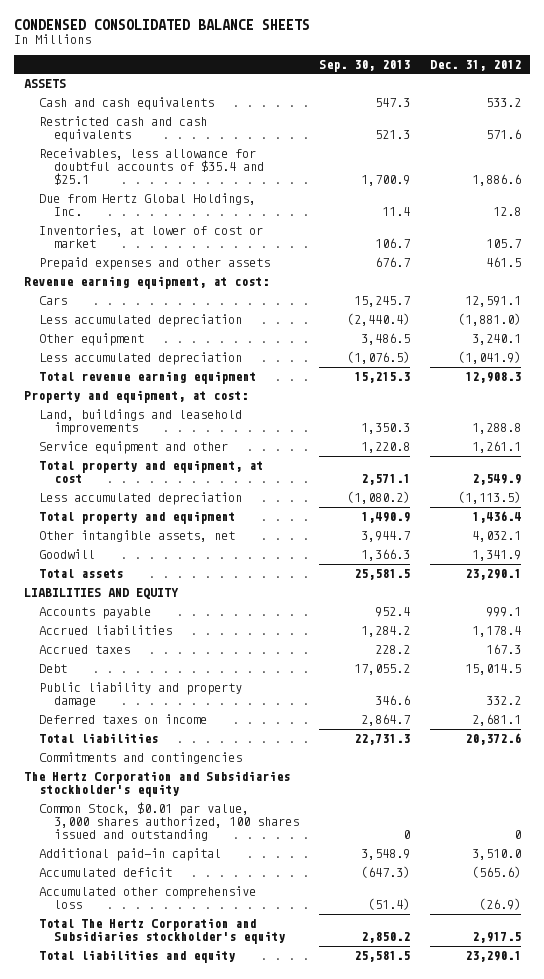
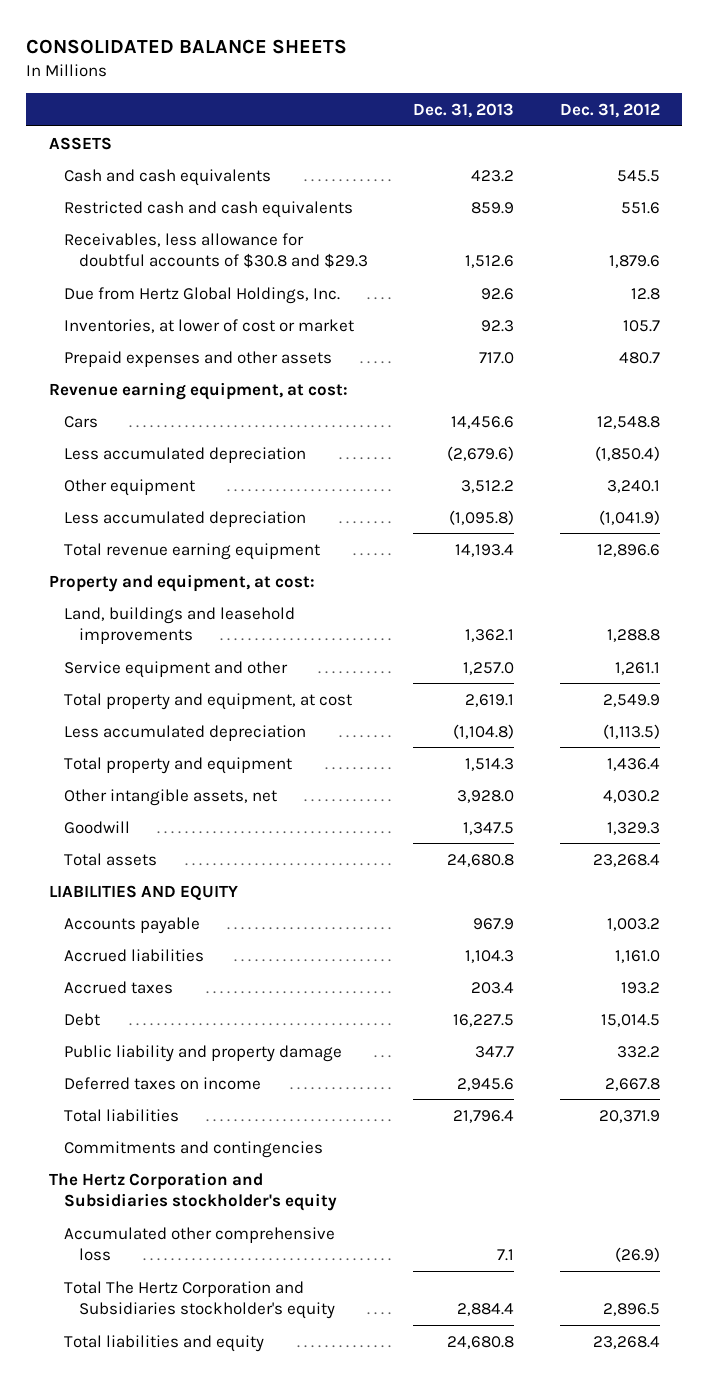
[13,19,310,31] CONDENSED CONSOLIDATED BALANCE SHEETS -> [26,38,348,54] CONSOLIDATED BALANCE SHEETS
[318,59,410,72] Sep. 30, 2013 -> none
none -> [413,103,515,119] Dec. 31, 2013
[485,98,521,108] 533.2 -> [616,169,660,182] 545.5
[485,129,521,140] 571.6 -> [620,201,660,214] 551.6
[38,148,265,186] Receivables, less allowance for doubtful accounts of $35.4 and $25.1 -> [64,232,369,268] Receivables, less allowance for doubtful accounts of $30.8 and $29.3
[471,174,521,187] 1,886.6 -> [608,254,660,268] 1,879.6
[485,257,521,268] 461.5 -> [618,351,660,364] 480.7
[464,296,521,308] 12,591.1 -> [596,415,660,429] 12,548.8
[457,313,521,327] (1,881.0) -> [594,445,660,461] (1,850.4)
[464,372,521,384] 12,908.3 -> [596,543,660,557] 12,896.6
[471,531,521,543] 4,032.1 -> [602,789,660,803] 4,030.2
[471,550,521,562] 1,341.9 -> [606,821,660,835] 1,329.3
[464,569,521,581] 23,290.1 -> [592,853,660,867] 23,268.4
[485,607,521,618] 999.1 -> [606,917,660,931] 1,003.2
[471,626,521,638] 1,178.4 -> [614,949,660,963] 1,161.0
[485,644,521,655] 167.3 -> [620,981,660,994] 193.2
[471,714,521,727] 2,681.1 -> [604,1077,660,1091] 2,667.8
[464,733,521,746] 20,372.6 -> [598,1109,660,1123] 20,371.9
[38,802,300,842] Common Stock, $0.01 par value, 3,000 shares authorized, 100 shares issued and outstanding -> none
[38,848,221,862] Additional paid-in capital -> none
[38,867,172,878] Accumulated deficit -> none
[471,932,521,944] 2,917.5 -> [602,1302,660,1316] 2,896.5
[464,951,521,963] 23,290.1 -> [592,1335,660,1349] 23,268.4

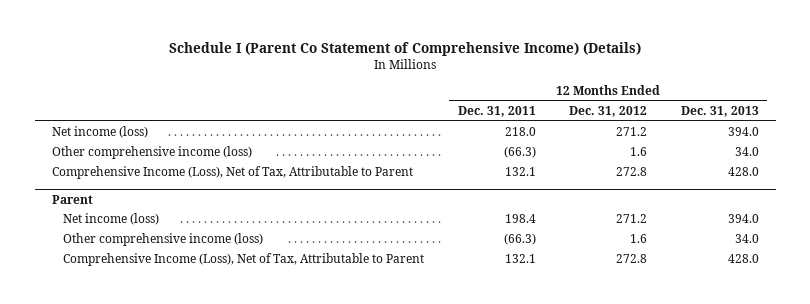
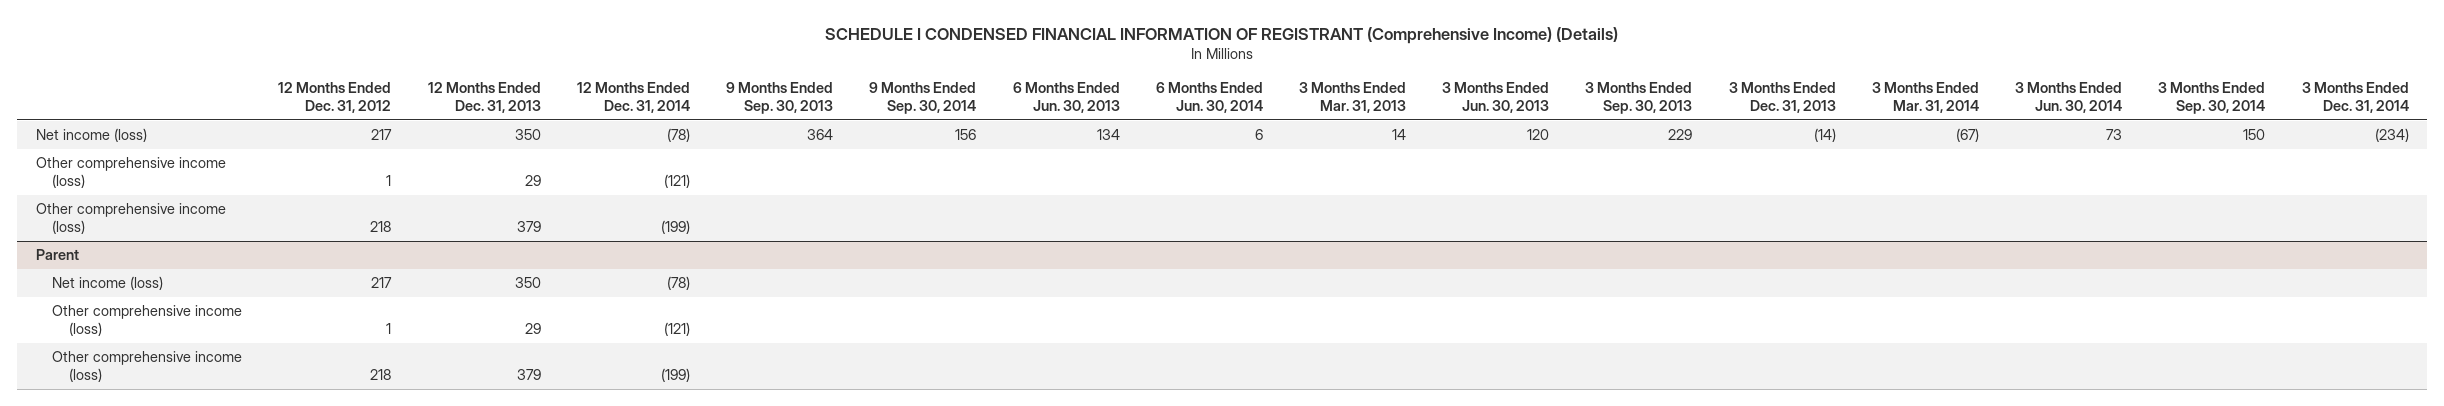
[169,42,642,57] Schedule I (Parent Co Statement of Comprehensive Income) (Details) -> [825,26,1619,44] SCHEDULE I CONDENSED FINANCIAL INFORMATION OF REGISTRANT (Comprehensive Income) (Details)
[457,106,536,118] Dec. 31, 2011 -> none
none -> [576,81,690,113] 12 Months Ended Dec. 31, 2014
none -> [726,81,834,114] 9 Months Ended Sep. 30, 2013
none -> [869,81,977,114] 9 Months Ended Sep. 30, 2014
none -> [1012,81,1120,113] 6 Months Ended Jun. 30, 2013
none -> [1155,81,1263,113] 6 Months Ended Jun. 30, 2014
none -> [1298,81,1406,113] 3 Months Ended Mar. 31, 2013
none -> [1442,81,1550,113] 3 Months Ended Jun. 30, 2013
none -> [1585,81,1693,114] 3 Months Ended Sep. 30, 2013
none -> [1728,81,1836,113] 3 Months Ended Dec. 31, 2013
none -> [1871,81,1979,113] 3 Months Ended Mar. 31, 2014
none -> [2015,81,2123,113] 3 Months Ended Jun. 30, 2014
none -> [2158,81,2266,114] 3 Months Ended Sep. 30, 2014
none -> [2301,81,2409,113] 3 Months Ended Dec. 31, 2014
[616,127,648,137] 271.2 -> [371,129,393,141] 217
[727,127,759,137] 394.0 -> [514,129,541,141] 350
[630,147,648,157] 1.6 -> [386,175,392,187] 1
[734,147,759,157] 34.0 -> [524,175,541,187] 29
[51,166,413,180] Comprehensive Income (Loss), Net of Tax, Attributable to Parent -> [35,203,226,235] Other comprehensive income (loss)
[616,167,648,177] 272.8 -> [370,221,392,233] 218
[727,167,759,177] 428.0 -> [516,221,541,233] 379
[616,214,648,224] 271.2 -> [371,277,393,289] 217
[727,214,759,224] 394.0 -> [514,277,541,289] 350
[630,234,648,244] 1.6 -> [386,323,392,335] 1
[734,234,759,244] 34.0 -> [524,323,541,335] 29
[63,253,425,267] Comprehensive Income (Loss), Net of Tax, Attributable to Parent -> [52,351,243,383] Other comprehensive income (loss)
[616,254,648,264] 272.8 -> [370,369,392,381] 218
[727,254,759,264] 428.0 -> [516,369,541,381] 379

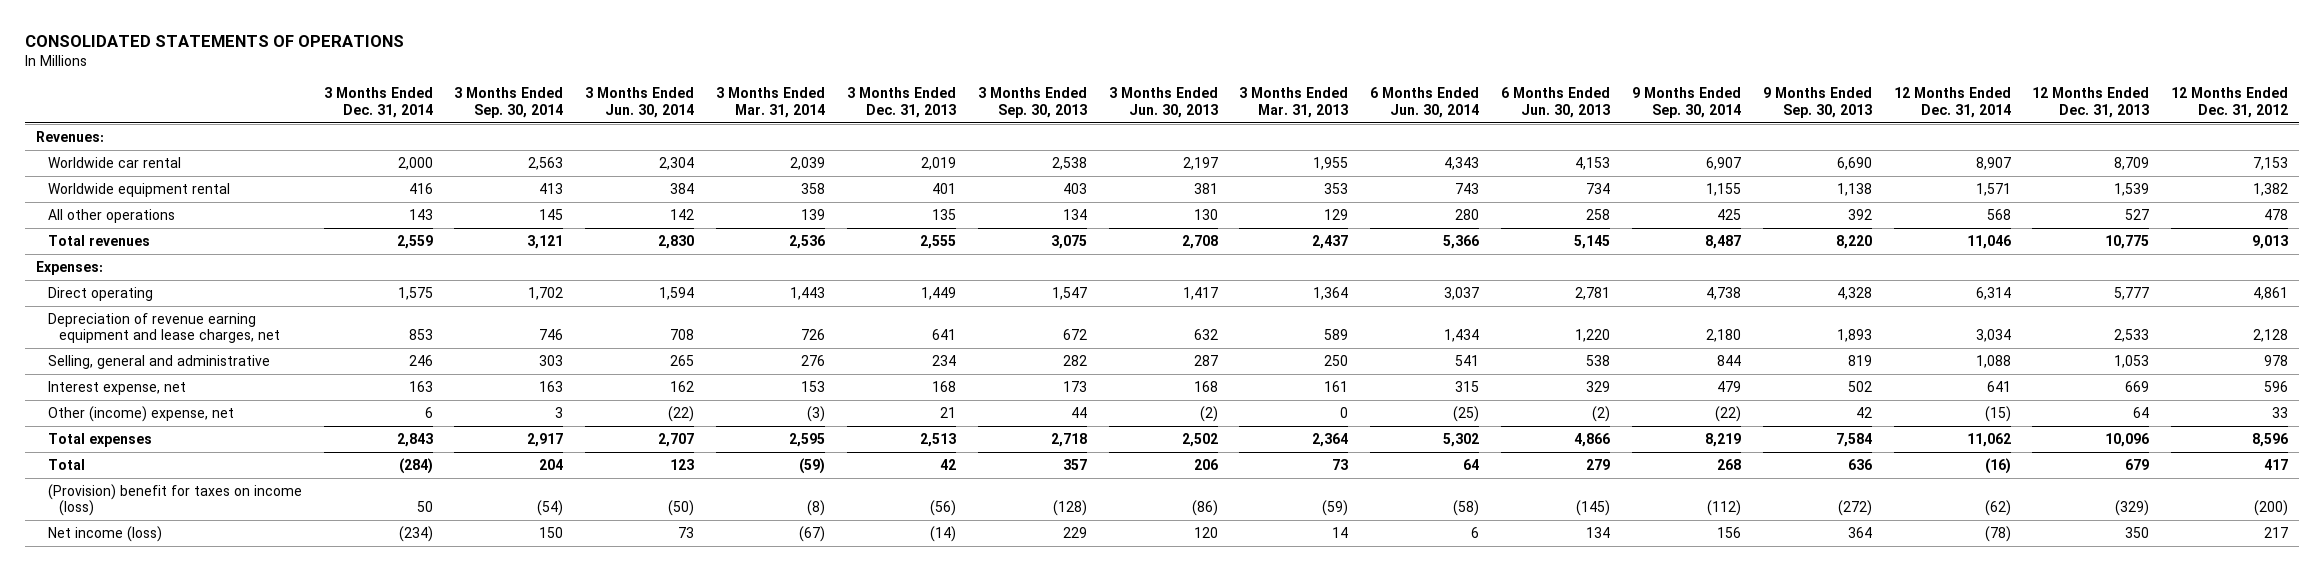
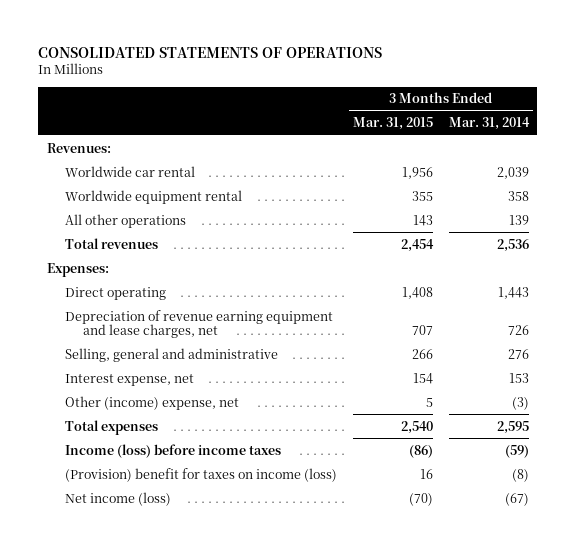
[323,87,433,118] 3 Months Ended Dec. 31, 2014 -> none
[454,87,564,118] 3 Months Ended Sep. 30, 2014 -> none
[585,87,695,118] 3 Months Ended Jun. 30, 2014 -> none
[846,87,956,118] 3 Months Ended Dec. 31, 2013 -> none
[977,87,1087,118] 3 Months Ended Sep. 30, 2013 -> none
[1108,87,1218,118] 3 Months Ended Jun. 30, 2013 -> none
[1239,87,1349,118] 3 Months Ended Mar. 31, 2013 -> none
[1370,87,1480,118] 6 Months Ended Jun. 30, 2014 -> none
[1501,87,1611,118] 6 Months Ended Jun. 30, 2013 -> none
[1631,87,1741,118] 9 Months Ended Sep. 30, 2014 -> none
[1762,87,1872,118] 9 Months Ended Sep. 30, 2013 -> none
[1893,87,2011,118] 12 Months Ended Dec. 31, 2014 -> none
[2032,87,2150,118] 12 Months Ended Dec. 31, 2013 -> none
[2171,87,2289,118] 12 Months Ended Dec. 31, 2012 -> none
none -> [352,117,433,131] Mar. 31, 2015
[47,458,85,470] Total -> [64,443,281,458] Income (loss) before income taxes

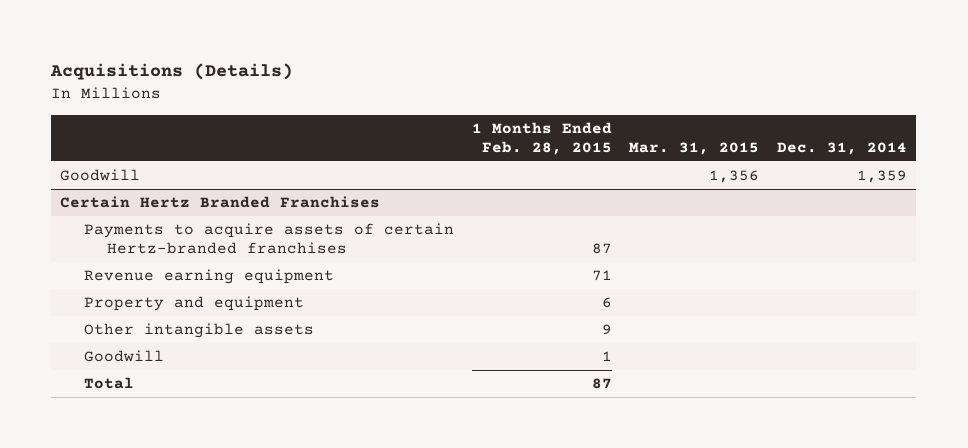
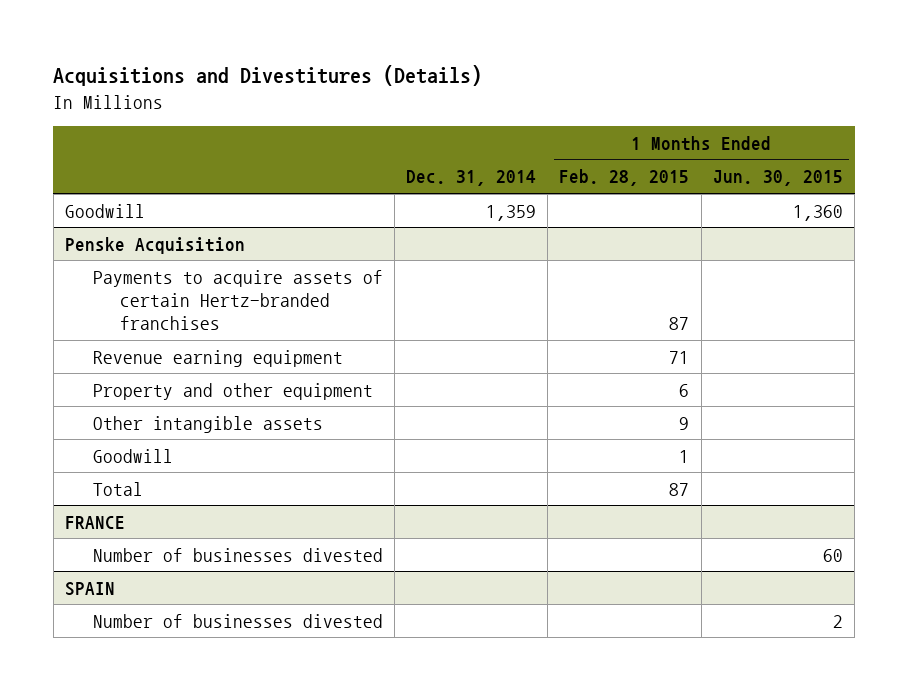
[50,63,294,81] Acquisitions (Details) -> [53,65,483,87] Acquisitions and Divestitures (Details)
[629,141,760,155] Mar. 31, 2015 -> none
none -> [712,170,843,187] Jun. 30, 2015
[60,196,381,209] Certain Hertz Branded Franchises -> none
none -> [64,236,245,254] Penske Acquisition
[83,296,304,312] Property and equipment -> [92,382,373,400] Property and other equipment
none -> [64,515,125,529] FRANCE
none -> [92,547,383,562] Number of businesses divested
none -> [64,581,115,596] SPAIN
none -> [92,613,383,628] Number of businesses divested

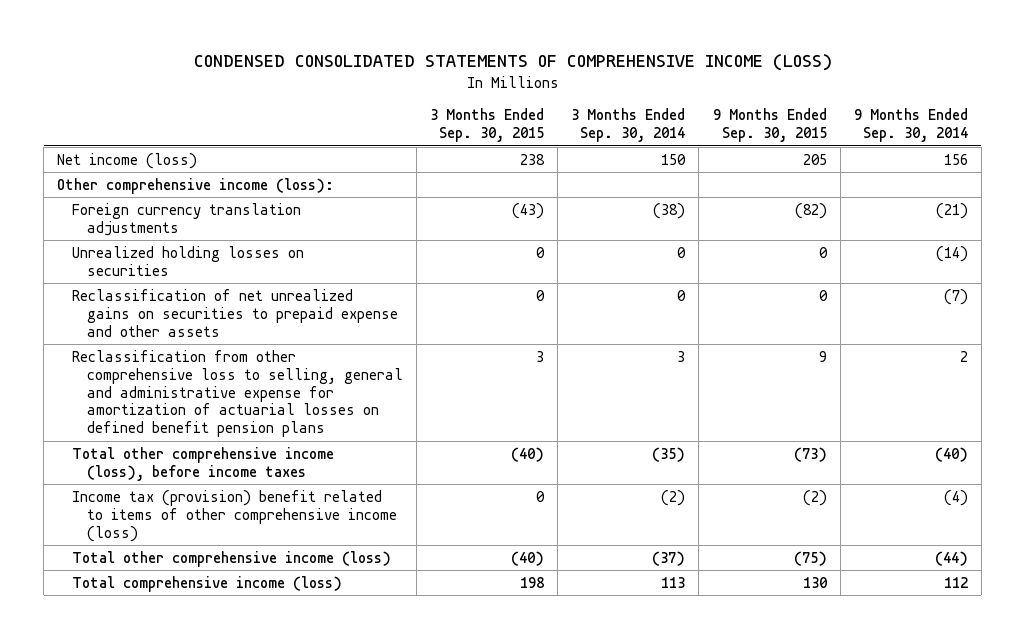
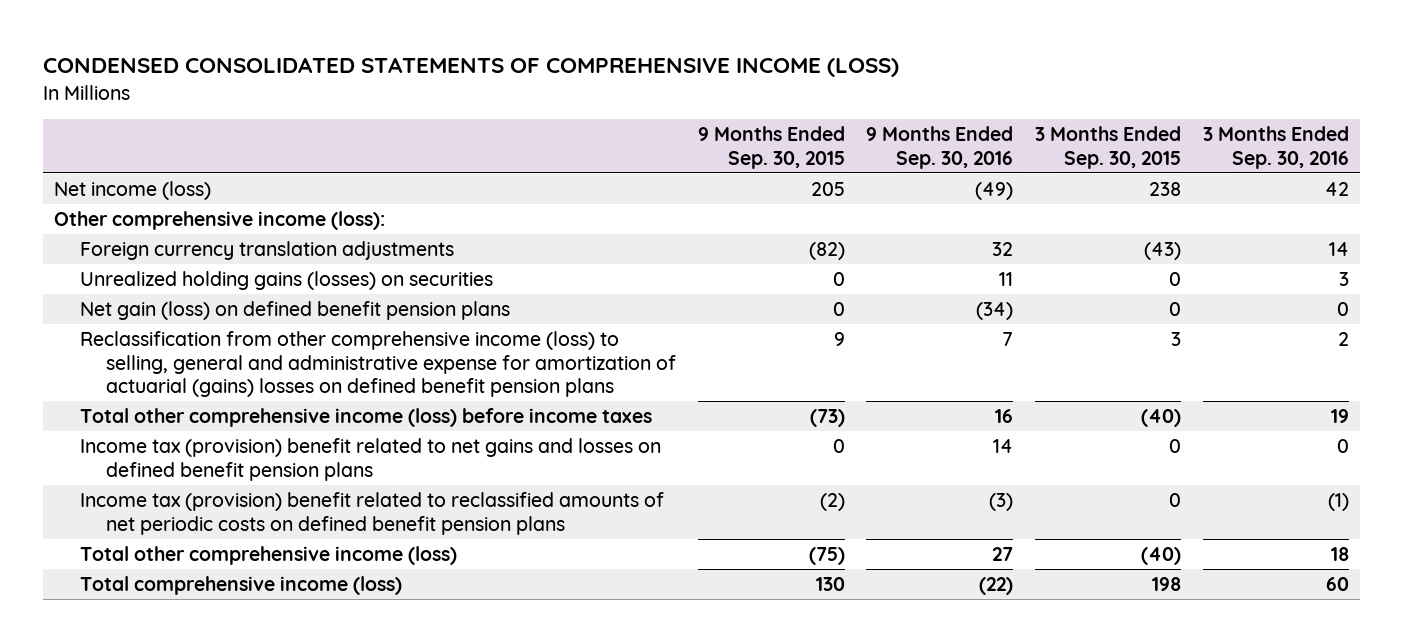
[571,108,686,143] 3 Months Ended Sep. 30, 2014 -> none
[853,108,968,143] 9 Months Ended Sep. 30, 2014 -> none
none -> [866,126,1014,169] 9 Months Ended Sep. 30, 2016
none -> [1203,126,1350,169] 3 Months Ended Sep. 30, 2016
[72,288,398,337] Reclassification of net unrealized gains on securities to prepaid expense and other assets -> none
[72,245,305,276] Unrealized holding losses on securities -> [79,271,493,291] Unrealized holding gains (losses) on securities
none -> [79,301,510,321] Net gain (loss) on defined benefit pension plans
[72,349,403,438] Reclassification from other comprehensive loss to selling, general and administrative expense for amortization of actuarial losses on defined benefit pension plans -> [79,331,676,397] Reclassification from other comprehensive income (loss) to selling, general and administrative expense for amortization of actuarial (gains) losses on defined benefit pension plans
[72,446,335,481] Total other comprehensive income (loss), before income taxes -> [79,408,652,428] Total other comprehensive income (loss) before income taxes
none -> [79,438,661,481] Income tax (provision) benefit related to net gains and losses on defined benefit pension plans
[72,489,397,542] Income tax (provision) benefit related to items of other comprehensive income (loss) -> [79,492,664,535] Income tax (provision) benefit related to reclassified amounts of net periodic costs on defined benefit pension plans

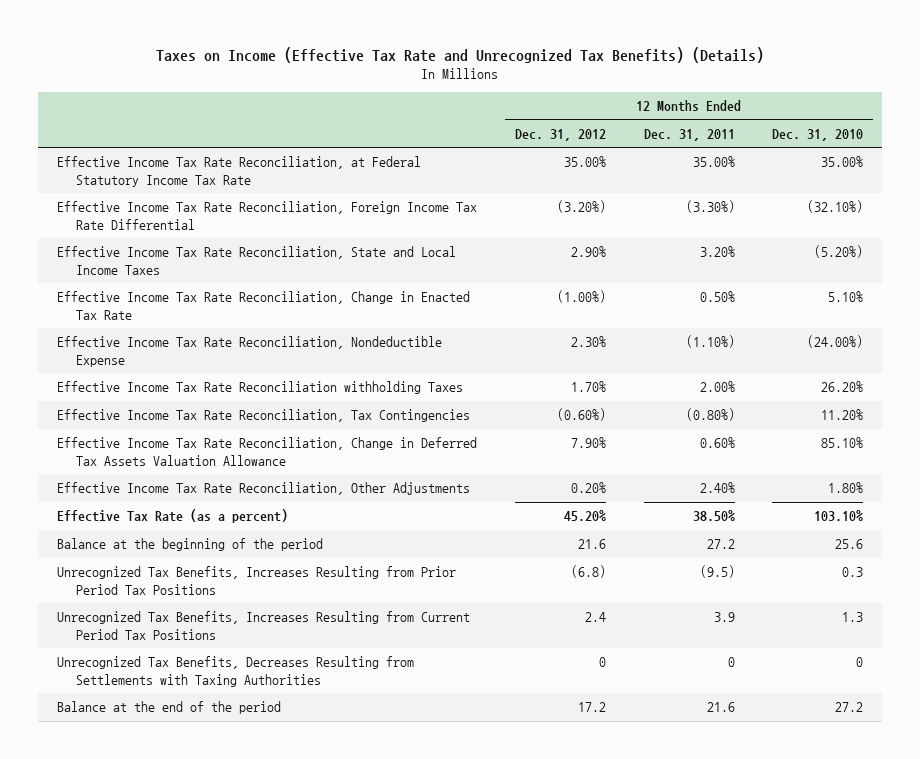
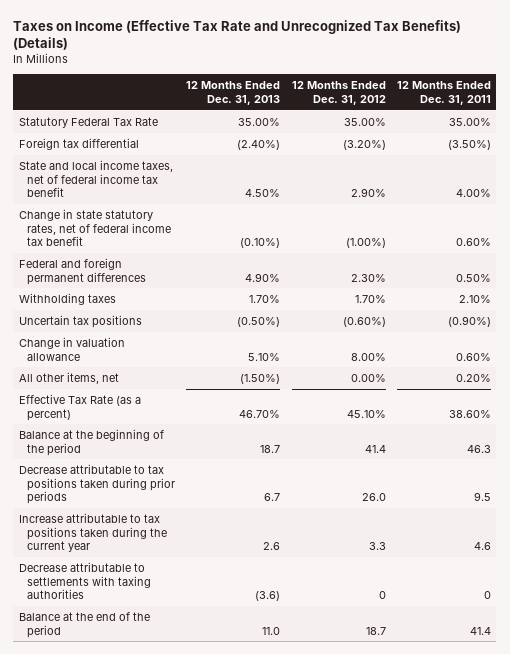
[772,128,864,141] Dec. 31, 2010 -> none
none -> [186,81,281,105] 12 Months Ended Dec. 31, 2013
[57,336,443,367] Effective Income Tax Rate Reconciliation, Nondeductible Expense -> none
[57,409,471,423] Effective Income Tax Rate Reconciliation, Tax Contingencies -> none
[57,482,471,496] Effective Income Tax Rate Reconciliation, Other Adjustments -> none
[57,566,457,595] Unrecognized Tax Benefits, Increases Resulting from Prior Period Tax Positions -> none
[57,611,471,640] Unrecognized Tax Benefits, Increases Resulting from Current Period Tax Positions -> none
[57,156,422,187] Effective Income Tax Rate Reconciliation, at Federal Statutory Income Tax Rate -> [19,116,159,128] Statutory Federal Tax Rate
[57,201,478,230] Effective Income Tax Rate Reconciliation, Foreign Income Tax Rate Differential -> [19,137,140,150] Foreign tax differential
[685,200,735,214] (3.30%) -> [447,139,491,150] (3.50%)
[57,246,457,275] Effective Income Tax Rate Reconciliation, State and Local Income Taxes -> [19,159,174,198] State and local income taxes, net of federal income tax benefit
[699,246,735,258] 3.20% -> [455,189,491,198] 4.00%
[57,291,471,320] Effective Income Tax Rate Reconciliation, Change in Enacted Tax Rate -> [19,208,172,247] Change in state statutory rates, net of federal income tax benefit
[699,291,735,303] 0.50% -> [455,238,491,247] 0.60%
none -> [19,257,147,285] Federal and foreign permanent differences
[57,381,464,395] Effective Income Tax Rate Reconciliation withholding Taxes -> [19,292,117,305] Withholding taxes
[699,381,735,393] 2.00% -> [458,294,491,303] 2.10%
none -> [19,314,143,328] Uncertain tax positions
[57,437,478,466] Effective Income Tax Rate Reconciliation, Change in Deferred Tax Assets Valuation Allowance -> [19,336,126,361] Change in valuation allowance
[570,437,606,449] 7.90% -> [350,352,386,361] 8.00%
none -> [19,371,120,384] All other items, net
[563,510,606,522] 45.20% -> [346,409,386,418] 45.10%
[692,510,735,522] 38.50% -> [448,409,491,418] 38.60%
[577,539,606,550] 21.6 -> [364,444,386,453] 41.4
[706,539,735,550] 27.2 -> [466,444,491,453] 46.3
none -> [19,463,176,505] Decrease attributable to tax positions taken during prior periods
none -> [19,512,168,553] Increase attributable to tax positions taken during the current year
[57,656,415,687] Unrecognized Tax Benefits, Decreases Resulting from Settlements with Taxing Authorities -> [19,561,152,600] Decrease attributable to settlements with taxing authorities
[577,702,606,713] 17.2 -> [365,626,386,635] 18.7
[706,702,735,713] 21.6 -> [469,626,491,635] 41.4

